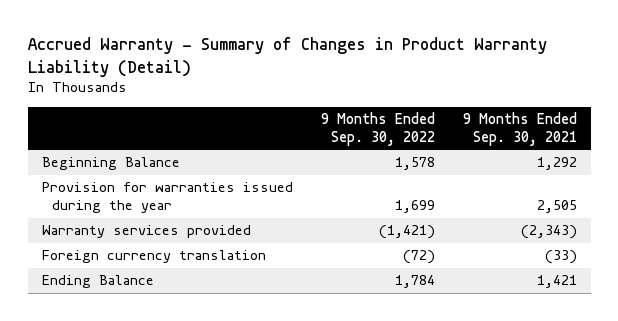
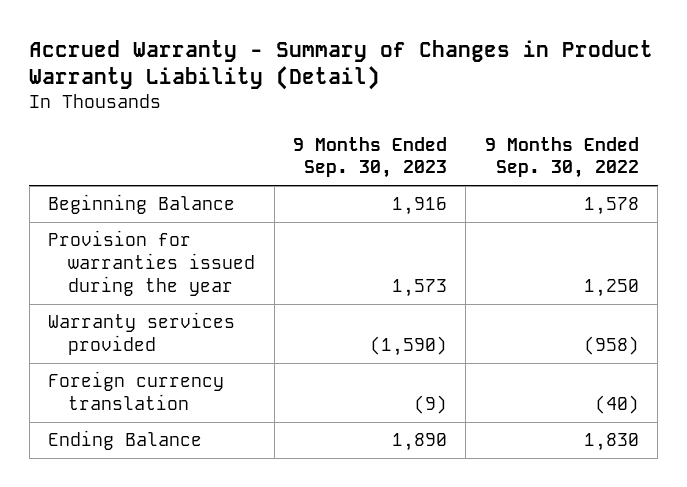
[462,111,577,146] 9 Months Ended Sep. 30, 2021 -> none
none -> [293,136,448,179] 9 Months Ended Sep. 30, 2023
[394,200,435,214] 1,699 -> [583,278,639,297] 1,250
[378,225,435,240] (1,421) -> [583,336,639,356] (958)
[402,250,435,265] (72) -> [594,395,639,415] (40)
[394,275,435,289] 1,784 -> [583,433,639,452] 1,830

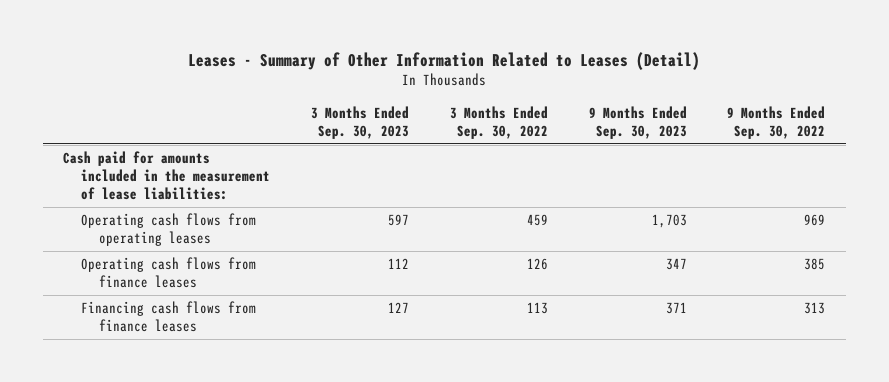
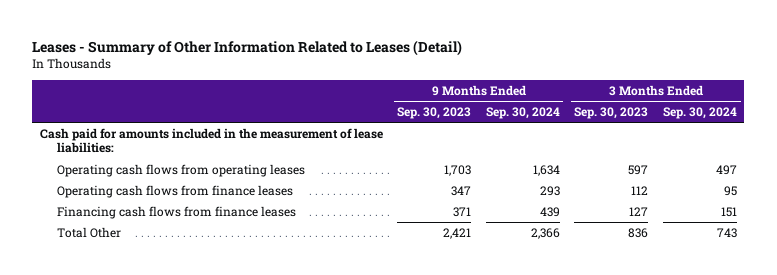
[449,105,548,139] 3 Months Ended Sep. 30, 2022 -> none
[727,105,826,139] 9 Months Ended Sep. 30, 2022 -> none
none -> [485,107,560,120] Sep. 30, 2024
none -> [662,107,737,120] Sep. 30, 2024
none -> [57,226,122,238] Total Other

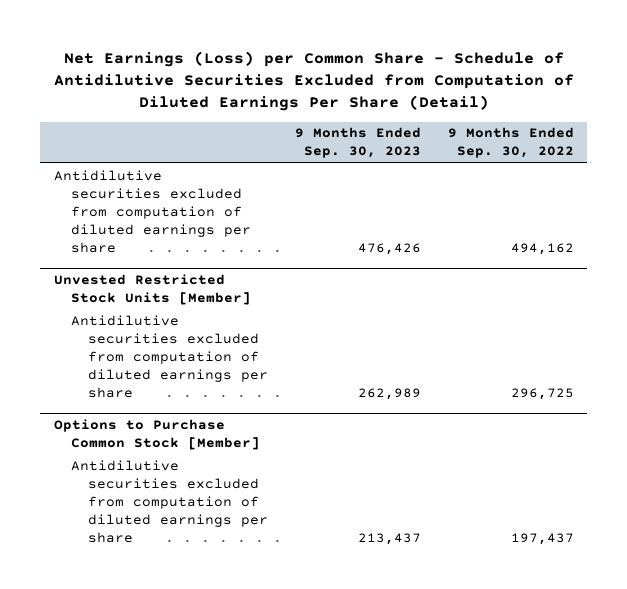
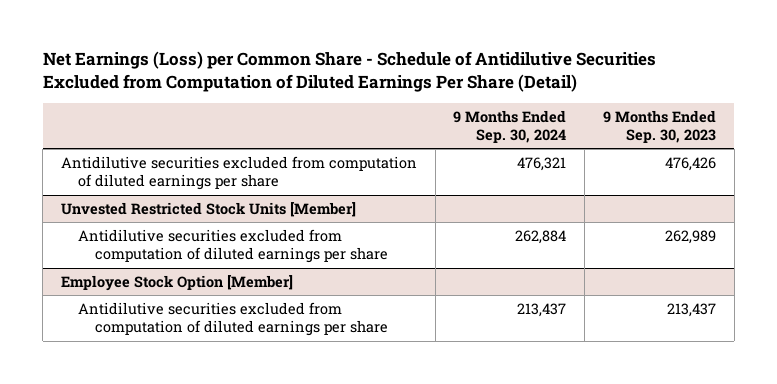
[447,127,574,159] 9 Months Ended Sep. 30, 2022 -> none
none -> [453,109,567,144] 9 Months Ended Sep. 30, 2024
[53,418,261,450] Options to Purchase Common Stock [Member] -> [60,274,293,291] Employee Stock Option [Member]

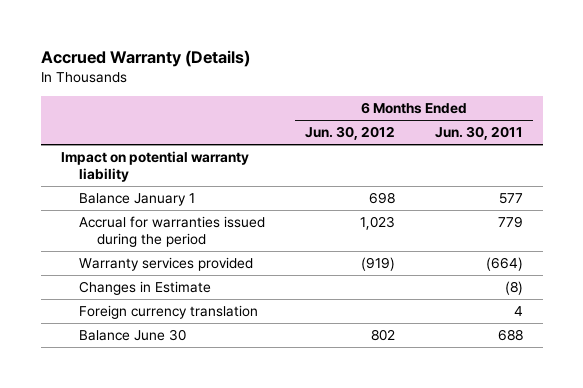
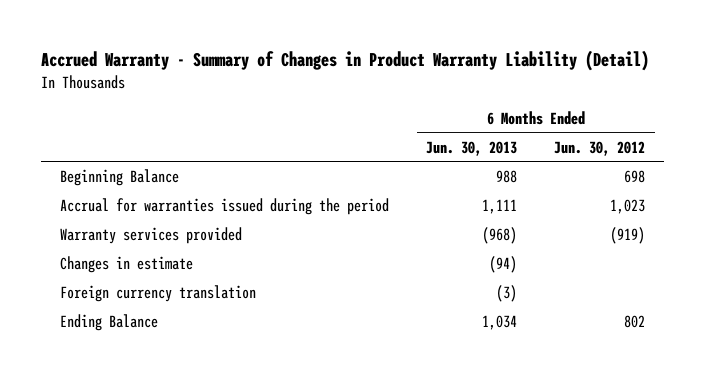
[40,49,250,67] Accrued Warranty (Details) -> [41,50,650,72] Accrued Warranty - Summary of Changes in Product Warranty Liability (Detail)
[434,126,523,141] Jun. 30, 2011 -> none
none -> [426,140,518,156] Jun. 30, 2013
[60,151,249,183] Impact on potential warranty liability -> none
[78,193,195,207] Balance January 1 -> [59,168,179,186] Beginning Balance
[78,281,211,296] Changes in Estimate -> [59,255,193,273] Changes in estimate
[78,329,186,342] Balance June 30 -> [59,313,158,331] Ending Balance

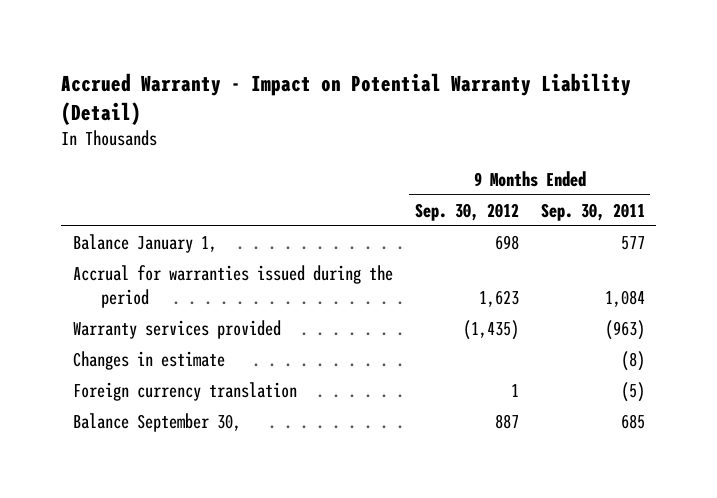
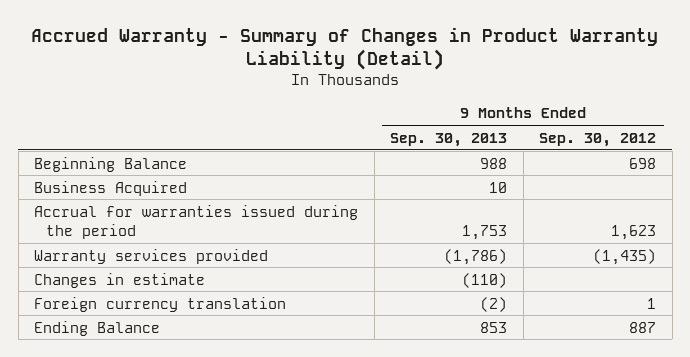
[61,72,632,125] Accrued Warranty - Impact on Potential Warranty Liability (Detail) -> [31,26,659,71] Accrued Warranty - Summary of Changes in Product Warranty Liability (Detail)
[540,202,645,221] Sep. 30, 2011 -> none
none -> [390,132,508,147] Sep. 30, 2013
[72,234,217,254] Balance January 1, -> [34,156,188,172] Beginning Balance
none -> [34,180,188,196] Business Acquired
[72,413,241,433] Balance September 30, -> [34,320,161,336] Ending Balance

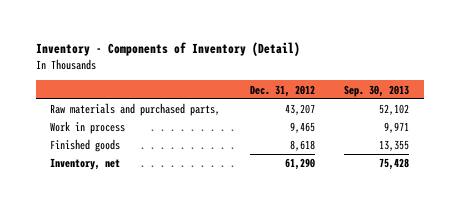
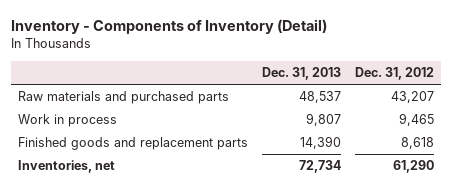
[344,84,410,97] Sep. 30, 2013 -> none
none -> [262,67,342,81] Dec. 31, 2013
[50,103,221,117] Raw materials and purchased parts, -> [18,91,230,105] Raw materials and purchased parts
[50,139,121,153] Finished goods -> [18,137,249,151] Finished goods and replacement parts
[50,158,121,171] Inventory, net -> [18,160,116,174] Inventories, net

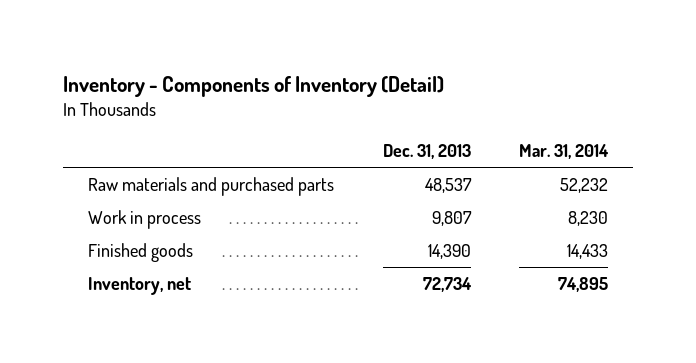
[355,67,435,81] Dec. 31, 2012 -> none
none -> [519,144,610,160] Mar. 31, 2014
[18,137,249,151] Finished goods and replacement parts -> [87,243,193,263] Finished goods
[18,160,116,174] Inventories, net -> [87,277,191,296] Inventory, net

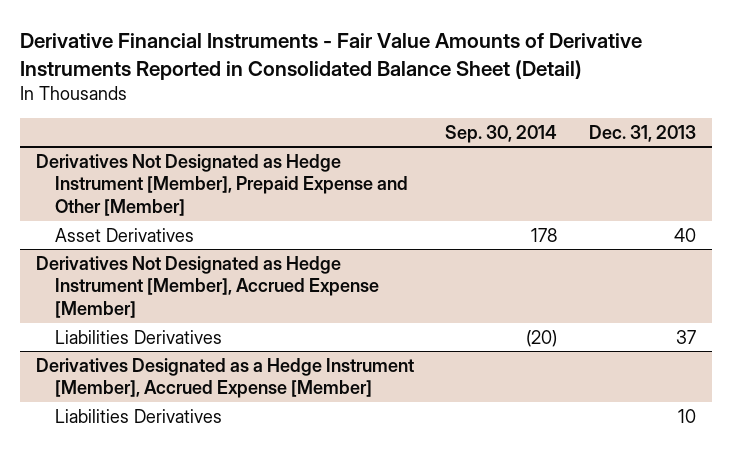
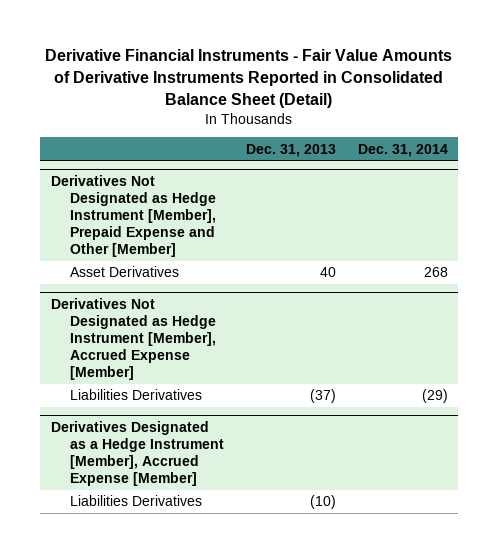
[445,124,558,143] Sep. 30, 2014 -> none
none -> [357,143,448,157] Dec. 31, 2014
[675,329,696,344] 37 -> [309,389,336,404] (37)
[677,408,696,423] 10 -> [309,495,336,510] (10)

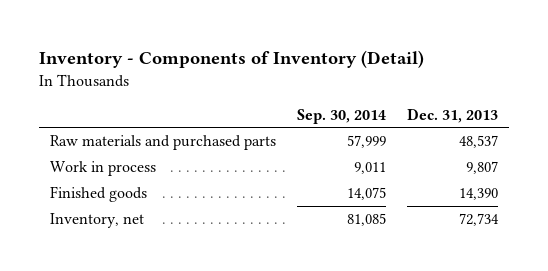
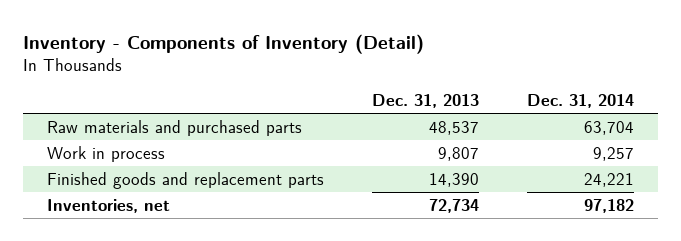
[296,108,386,124] Sep. 30, 2014 -> none
none -> [527,93,635,108] Dec. 31, 2014
[49,185,147,202] Finished goods -> [47,171,325,189] Finished goods and replacement parts
[49,212,144,228] Inventory, net -> [47,198,171,213] Inventories, net

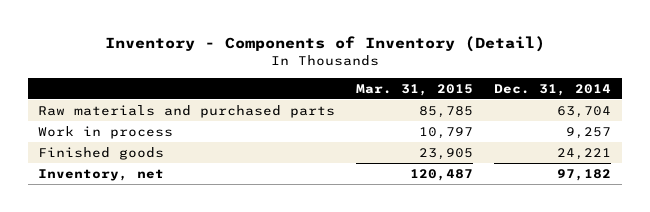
[372,93,480,108] Dec. 31, 2013 -> none
none -> [356,83,474,96] Mar. 31, 2015
[47,171,325,189] Finished goods and replacement parts -> [38,146,165,160] Finished goods
[47,198,171,213] Inventories, net -> [38,168,165,181] Inventory, net

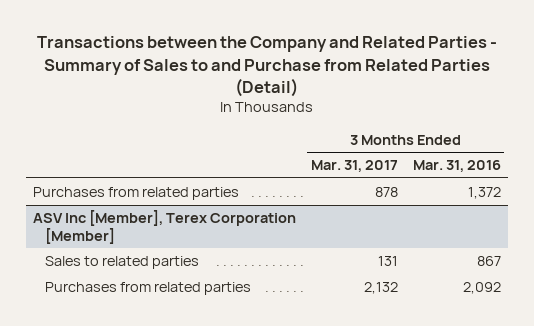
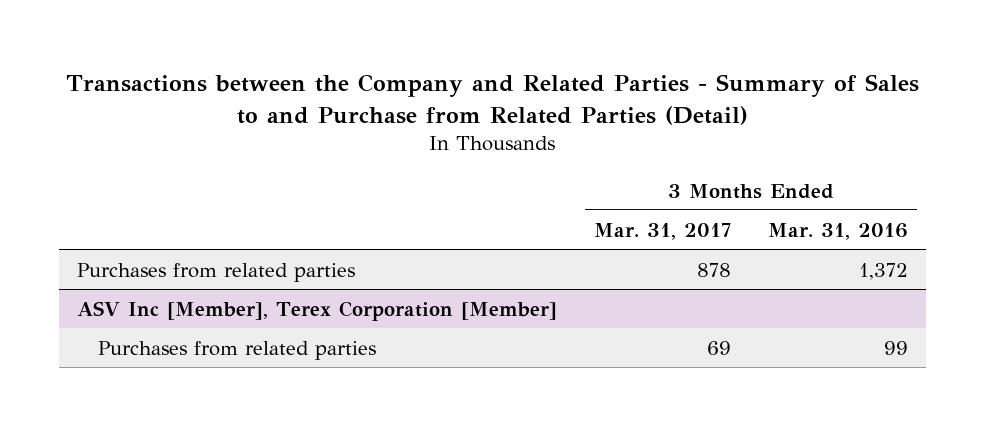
[44,256,199,270] Sales to related parties -> none
[364,282,399,295] 2,132 -> [706,340,731,355] 69
[462,282,501,295] 2,092 -> [883,340,908,355] 99

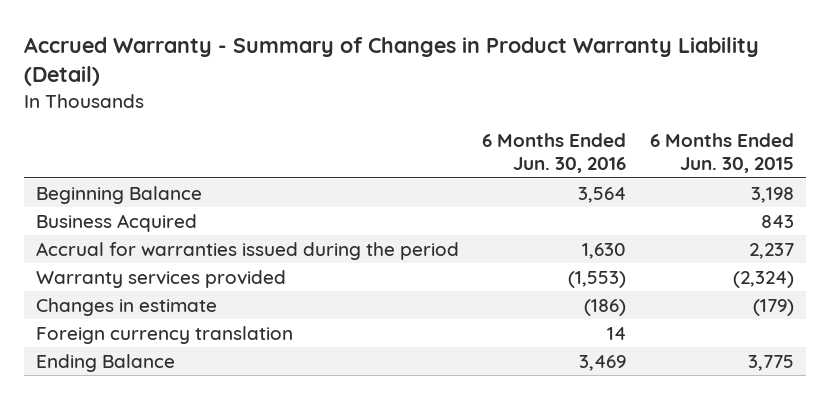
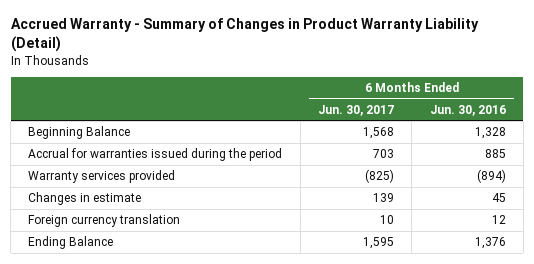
[650,133,795,174] 6 Months Ended Jun. 30, 2015 -> none
none -> [318,104,395,116] Jun. 30, 2017
[35,213,197,232] Business Acquired -> none
[578,186,627,203] 3,564 -> [474,127,506,140] 1,328
[582,242,627,259] 1,630 -> [484,149,506,159] 885
[568,270,627,288] (1,553) -> [476,169,506,184] (894)
[584,298,627,316] (186) -> [491,193,506,203] 45
[607,326,627,340] 14 -> [491,215,506,225] 12
[579,354,627,371] 3,469 -> [474,237,506,250] 1,376

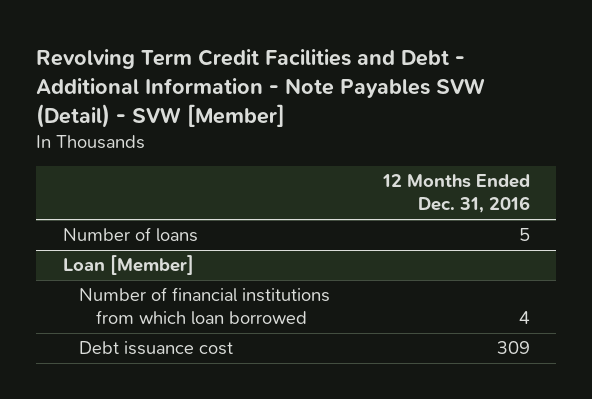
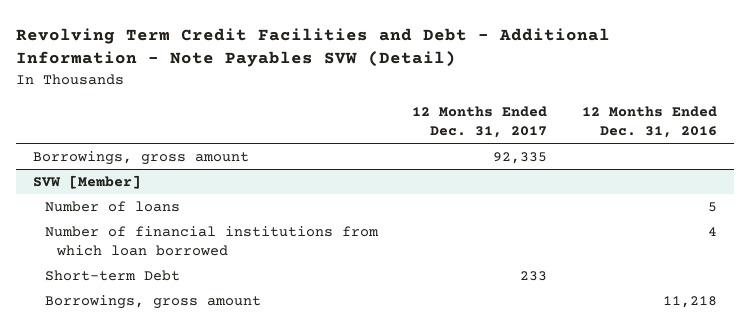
[36,49,486,128] Revolving Term Credit Facilities and Debt - Additional Information - Note Payables SVW (Detail) - SVW [Member] -> [15,27,610,68] Revolving Term Credit Facilities and Debt - Additional Information - Note Payables SVW (Detail)
none -> [412,105,548,138] 12 Months Ended Dec. 31, 2017
none -> [33,151,250,166] Borrowings, gross amount
none -> [33,175,142,190] SVW [Member]
[62,255,194,276] Loan [Member] -> none
[79,341,234,356] Debt issuance cost -> none
none -> [44,270,180,282] Short-term Debt
none -> [44,295,261,310] Borrowings, gross amount

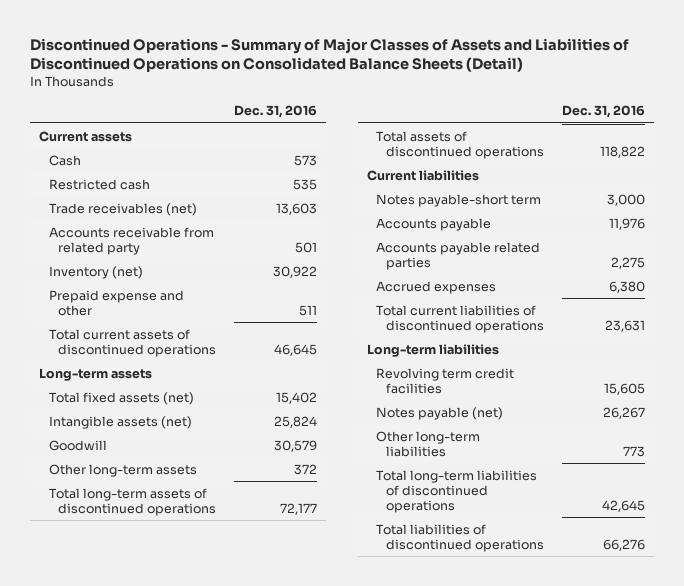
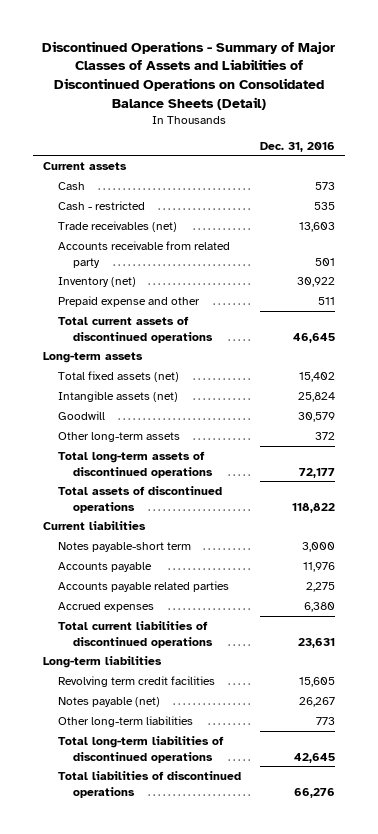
[48,178,150,190] Restricted cash -> [57,200,145,210] Cash - restricted

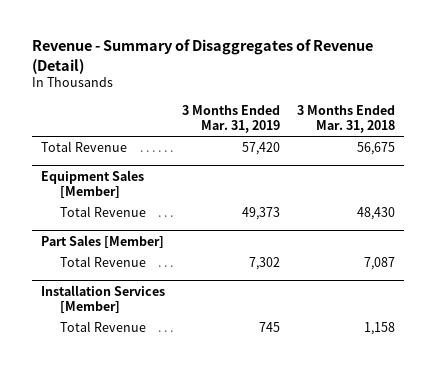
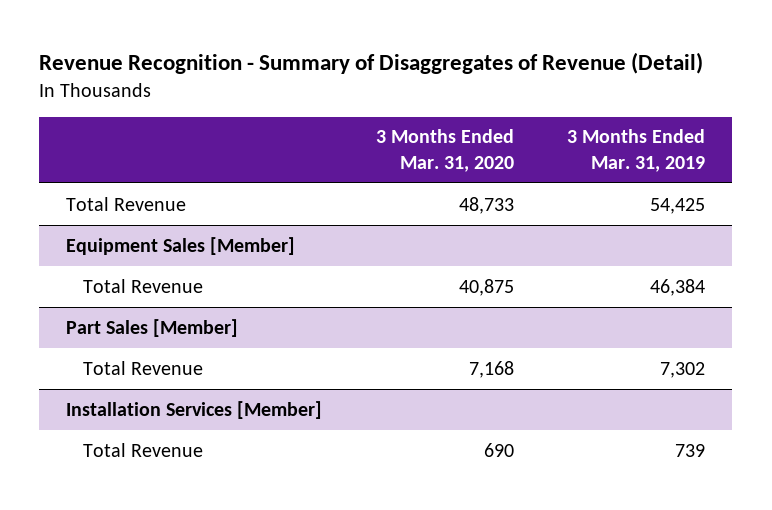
[32,39,374,74] Revenue - Summary of Disaggregates of Revenue (Detail) -> [39,52,704,75] Revenue Recognition - Summary of Disaggregates of Revenue (Detail)
[297,105,396,134] 3 Months Ended Mar. 31, 2018 -> none
none -> [375,129,514,172] 3 Months Ended Mar. 31, 2020
[242,142,281,156] 57,420 -> [650,197,706,214] 54,425
[242,207,281,221] 49,373 -> [650,278,706,296] 46,384
[259,322,281,333] 745 -> [675,443,706,457] 739

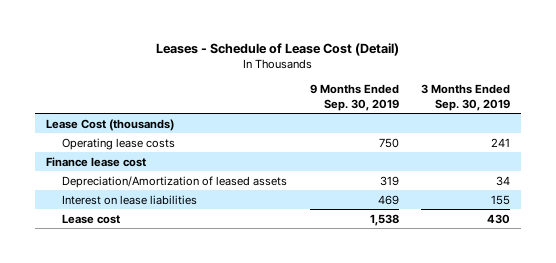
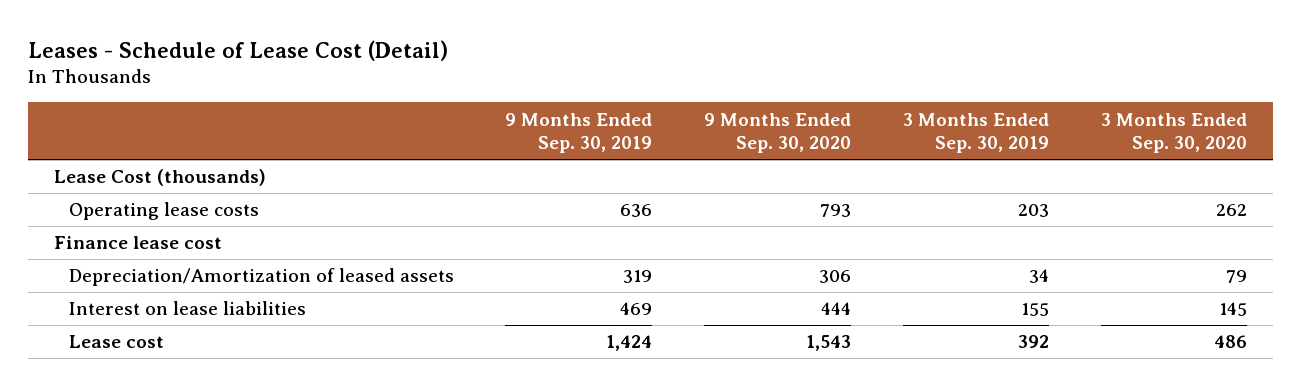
none -> [704,112,852,153] 9 Months Ended Sep. 30, 2020
none -> [1100,112,1247,153] 3 Months Ended Sep. 30, 2020
[378,137,399,148] 750 -> [620,204,653,218] 636
[490,137,510,147] 241 -> [1017,204,1049,218] 203
[369,213,399,226] 1,538 -> [606,335,653,352] 1,424
[486,213,510,224] 430 -> [1017,335,1049,349] 392

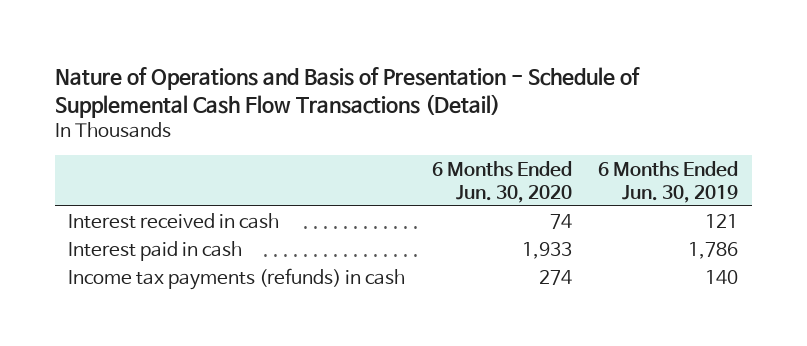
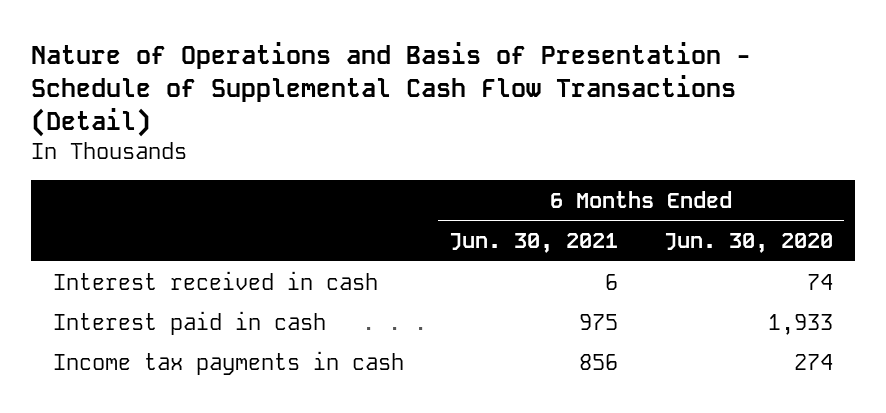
[598,160,739,203] 6 Months Ended Jun. 30, 2019 -> none
none -> [449,233,619,254] Jun. 30, 2021
[68,267,406,290] Income tax payments (refunds) in cash -> [53,350,405,375] Income tax payments in cash

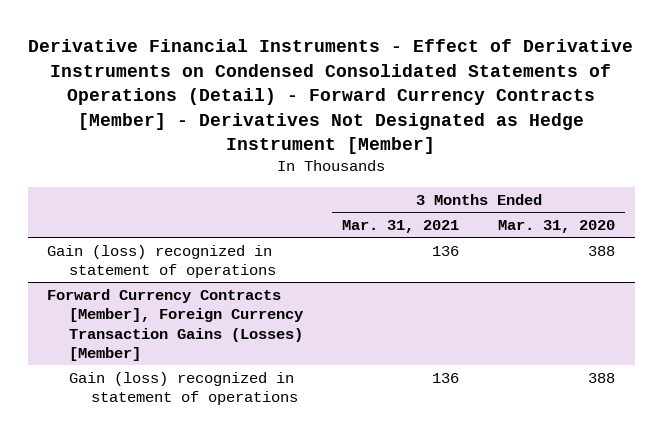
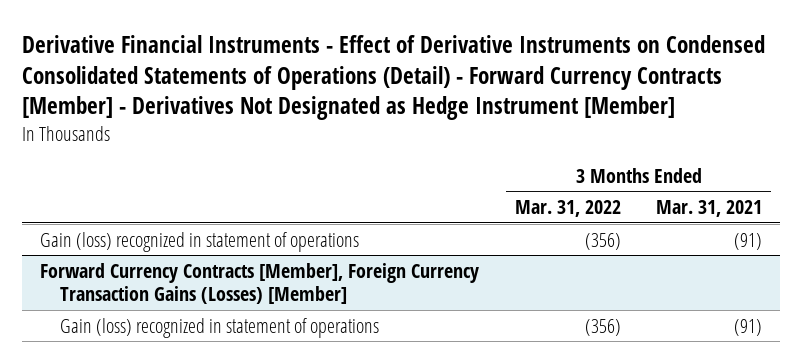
[498,220,616,234] Mar. 31, 2020 -> none
none -> [514,200,621,218] Mar. 31, 2022
[432,245,460,256] 136 -> [734,232,763,250] (91)
[432,372,460,383] 136 -> [734,318,763,336] (91)

